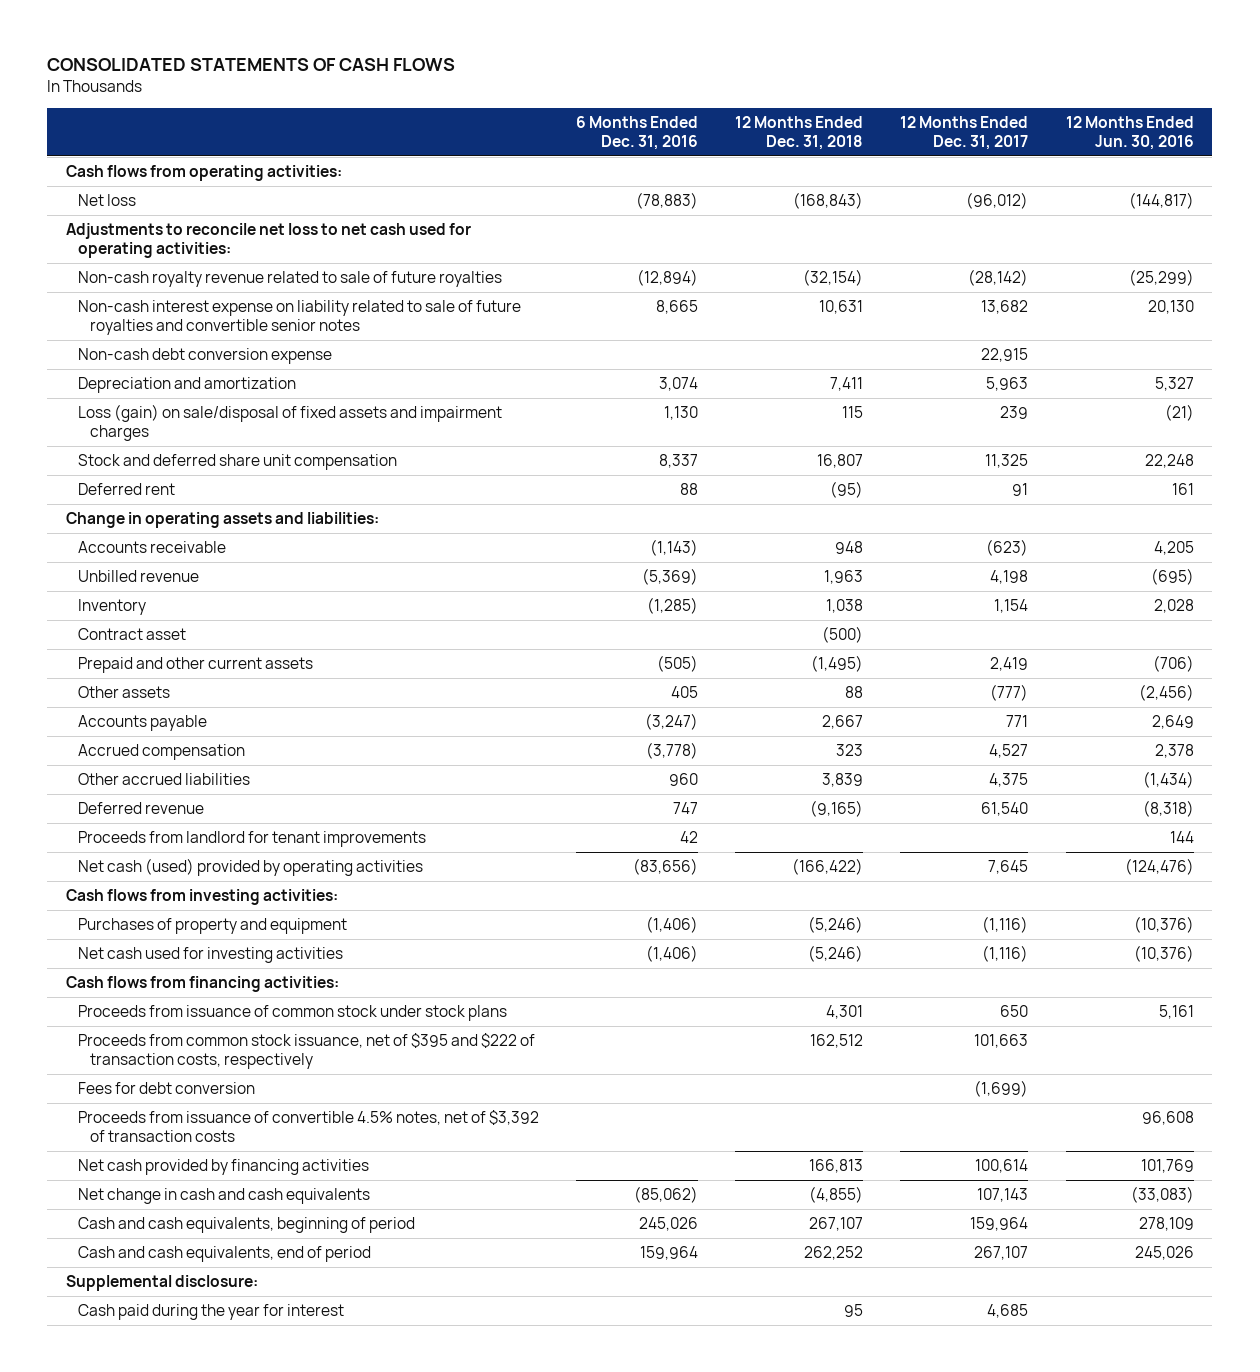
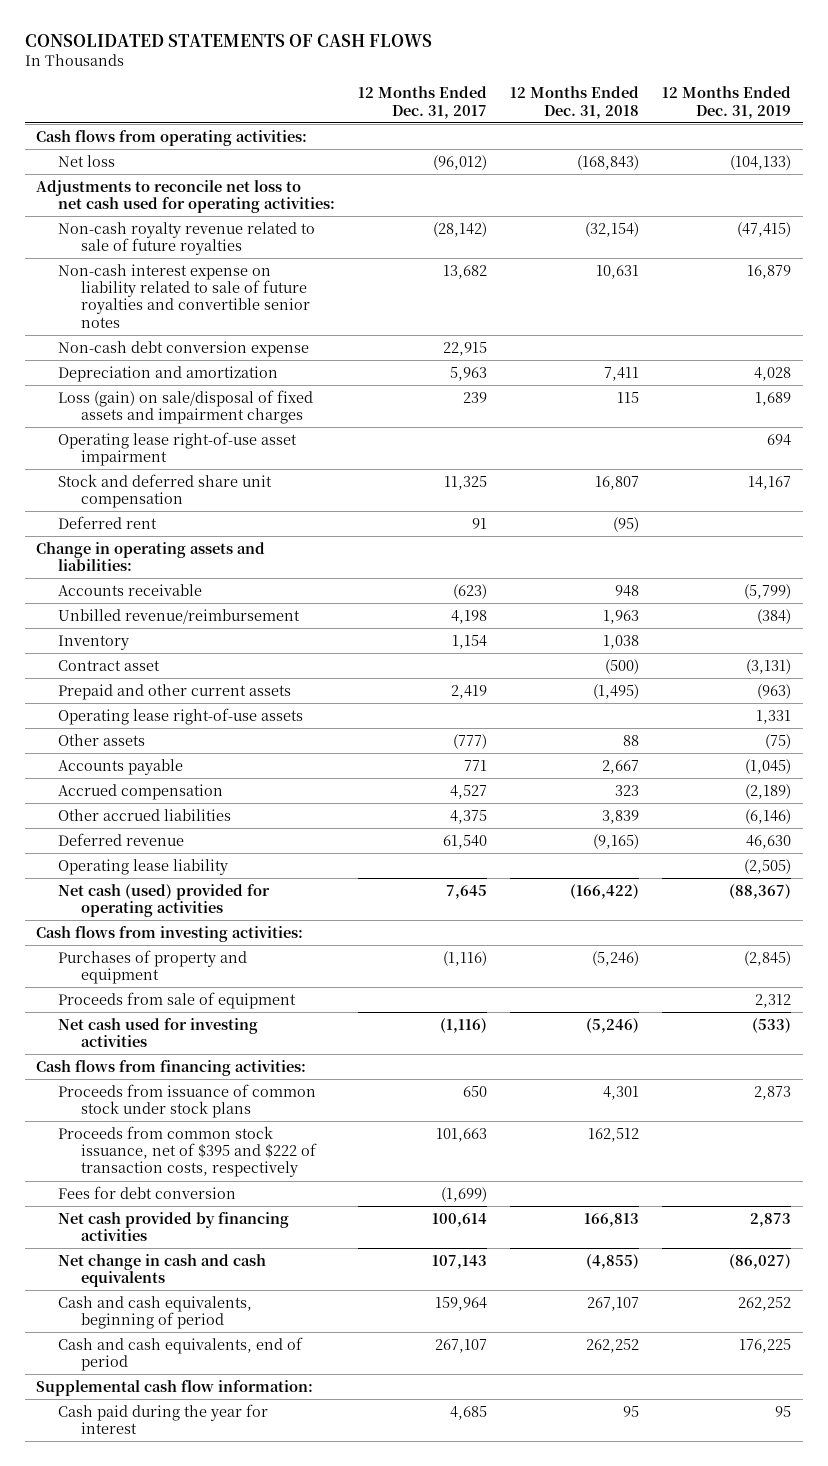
[576,116,699,151] 6 Months Ended Dec. 31, 2016 -> none
[1065,116,1194,151] 12 Months Ended Jun. 30, 2016 -> none
none -> [662,86,792,119] 12 Months Ended Dec. 31, 2019
none -> [58,431,298,466] Operating lease right-of-use asset impairment
[77,570,199,583] Unbilled revenue -> [58,608,301,624] Unbilled revenue/reimbursement
none -> [58,707,304,725] Operating lease right-of-use assets
[77,831,426,848] Proceeds from landlord for tenant improvements -> none
none -> [58,858,229,875] Operating lease liability
[77,858,423,877] Net cash (used) provided by operating activities -> [58,883,271,917] Net cash (used) provided for operating activities
none -> [58,991,297,1009] Proceeds from sale of equipment
[77,1110,539,1143] Proceeds from issuance of convertible 4.5% notes, net of $3,392 of transaction costs -> none
[65,1275,258,1292] Supplemental disclosure: -> [36,1379,314,1396] Supplemental cash flow information:

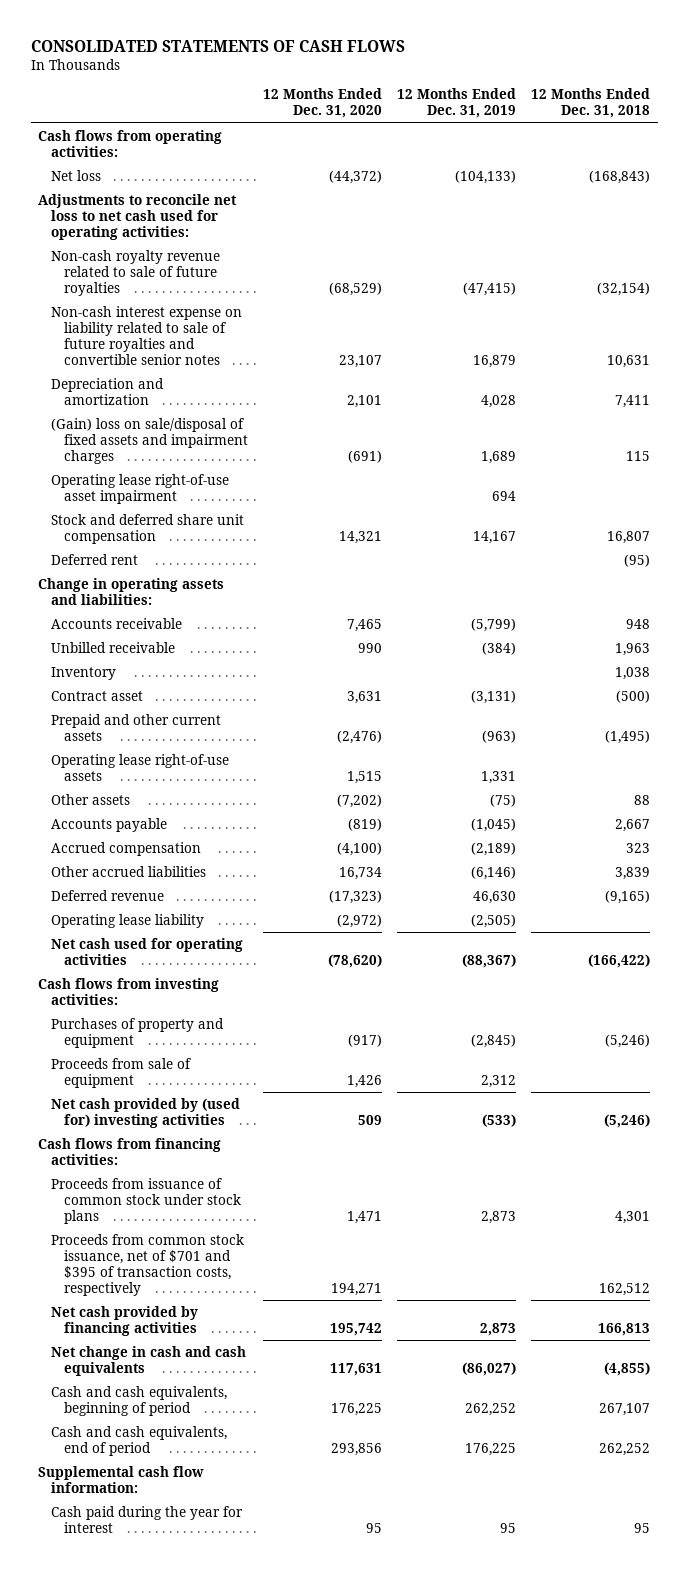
[358,86,488,119] 12 Months Ended Dec. 31, 2017 -> none
none -> [263,88,383,119] 12 Months Ended Dec. 31, 2020
[58,340,310,357] Non-cash debt conversion expense -> none
[58,389,314,424] Loss (gain) on sale/disposal of fixed assets and impairment charges -> [51,417,249,464] (Gain) loss on sale/disposal of fixed assets and impairment charges
[58,608,301,624] Unbilled revenue/reimbursement -> [51,641,176,653] Unbilled receivable
[58,883,271,917] Net cash (used) provided for operating activities -> [51,937,244,965] Net cash used for operating activities
[58,1017,259,1047] Net cash used for investing activities -> [51,1097,241,1128] Net cash provided by (used for) investing activities
[58,1185,237,1199] Fees for debt conversion -> none
[58,1125,317,1178] Proceeds from common stock issuance, net of $395 and $222 of transaction costs, respectively -> [51,1233,245,1296] Proceeds from common stock issuance, net of $701 and $395 of transaction costs, respectively

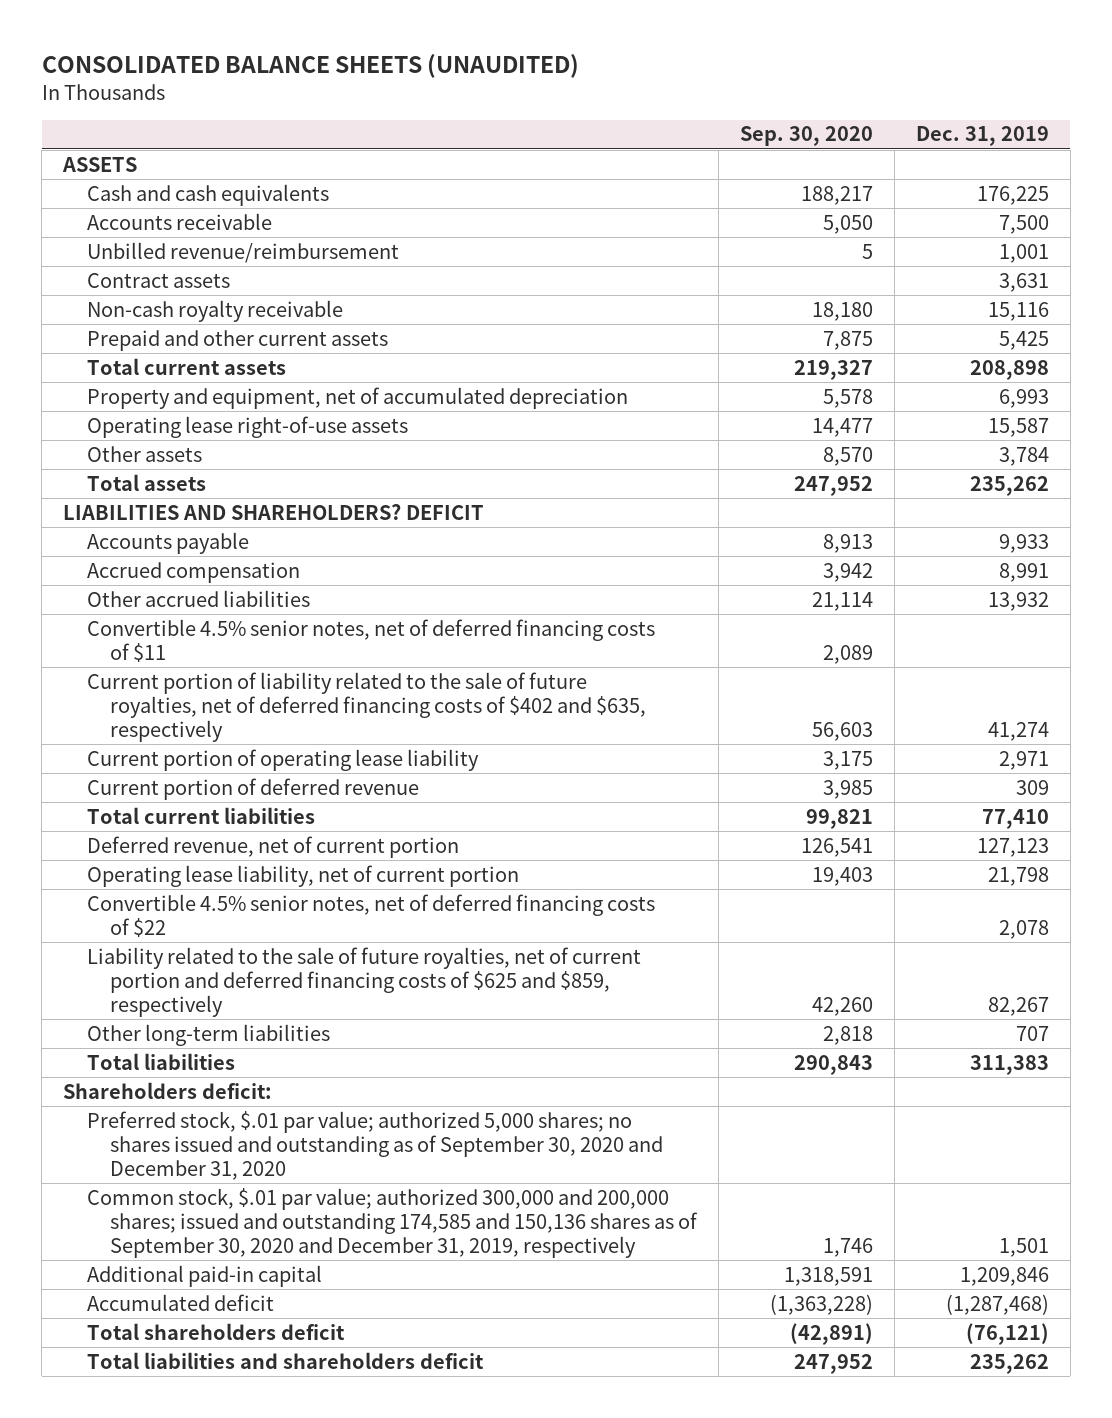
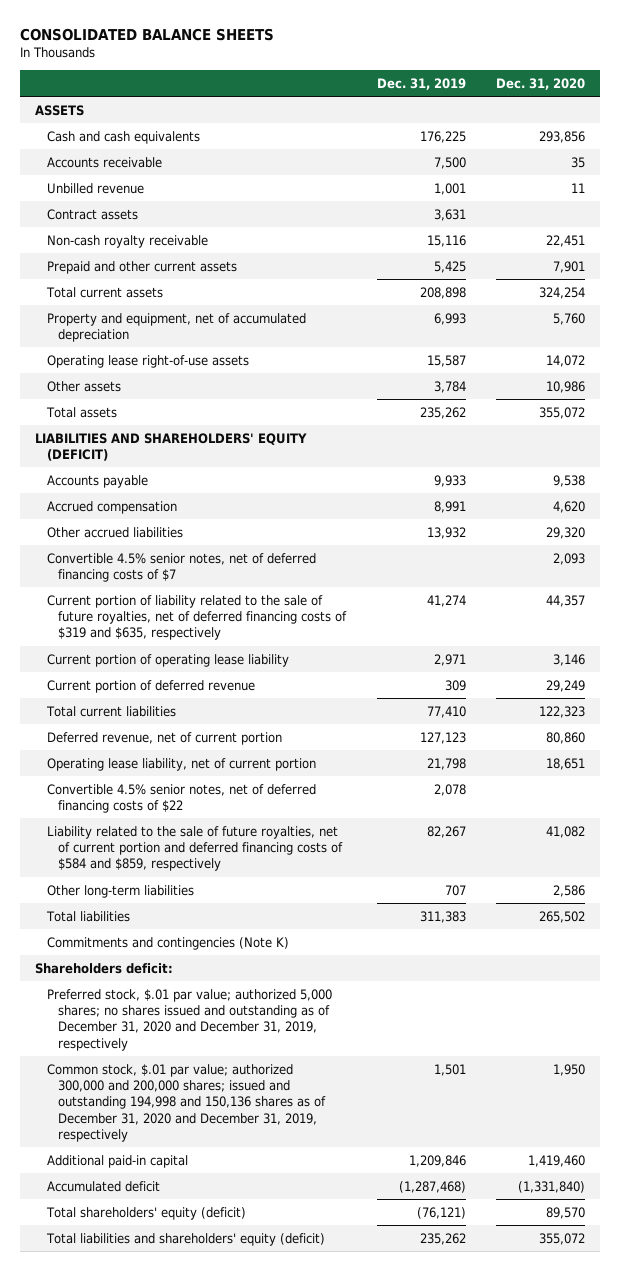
[41,53,579,78] CONSOLIDATED BALANCE SHEETS (UNAUDITED) -> [19,27,274,41] CONSOLIDATED BALANCE SHEETS
[739,126,873,147] Sep. 30, 2020 -> none
none -> [495,77,585,90] Dec. 31, 2020
[86,241,399,263] Unbilled revenue/reimbursement -> [46,182,144,194] Unbilled revenue
[63,503,485,520] LIABILITIES AND SHAREHOLDERS? DEFICIT -> [35,432,308,462] LIABILITIES AND SHAREHOLDERS' EQUITY (DEFICIT)
[86,618,655,662] Convertible 4.5% senior notes, net of deferred financing costs of $11 -> [46,552,316,583] Convertible 4.5% senior notes, net of deferred financing costs of $7
[86,671,647,742] Current portion of liability related to the sale of future royalties, net of deferred financing costs of $402 and $635, respectively -> [46,594,348,641] Current portion of liability related to the sale of future royalties, net of deferred financing costs of $319 and $635, respectively
[86,946,641,1017] Liability related to the sale of future royalties, net of current portion and deferred financing costs of $625 and $859, respectively -> [46,825,344,872] Liability related to the sale of future royalties, net of current portion and deferred financing costs of $584 and $859, respectively
none -> [46,936,289,950] Commitments and contingencies (Note K)
[86,1110,664,1180] Preferred stock, $.01 par value; authorized 5,000 shares; no shares issued and outstanding as of September 30, 2020 and December 31, 2020 -> [46,988,332,1051] Preferred stock, $.01 par value; authorized 5,000 shares; no shares issued and outstanding as of December 31, 2020 and December 31, 2019, respectively
[86,1187,699,1258] Common stock, $.01 par value; authorized 300,000 and 200,000 shares; issued and outstanding 174,585 and 150,136 shares as of September 30, 2020 and December 31, 2019, respectively -> [46,1063,327,1143] Common stock, $.01 par value; authorized 300,000 and 200,000 shares; issued and outstanding 194,998 and 150,136 shares as of December 31, 2020 and December 31, 2019, respectively
[86,1322,345,1340] Total shareholders deficit -> [45,1206,246,1220] Total shareholders' equity (deficit)
[86,1351,484,1369] Total liabilities and shareholders deficit -> [45,1232,325,1246] Total liabilities and shareholders' equity (deficit)

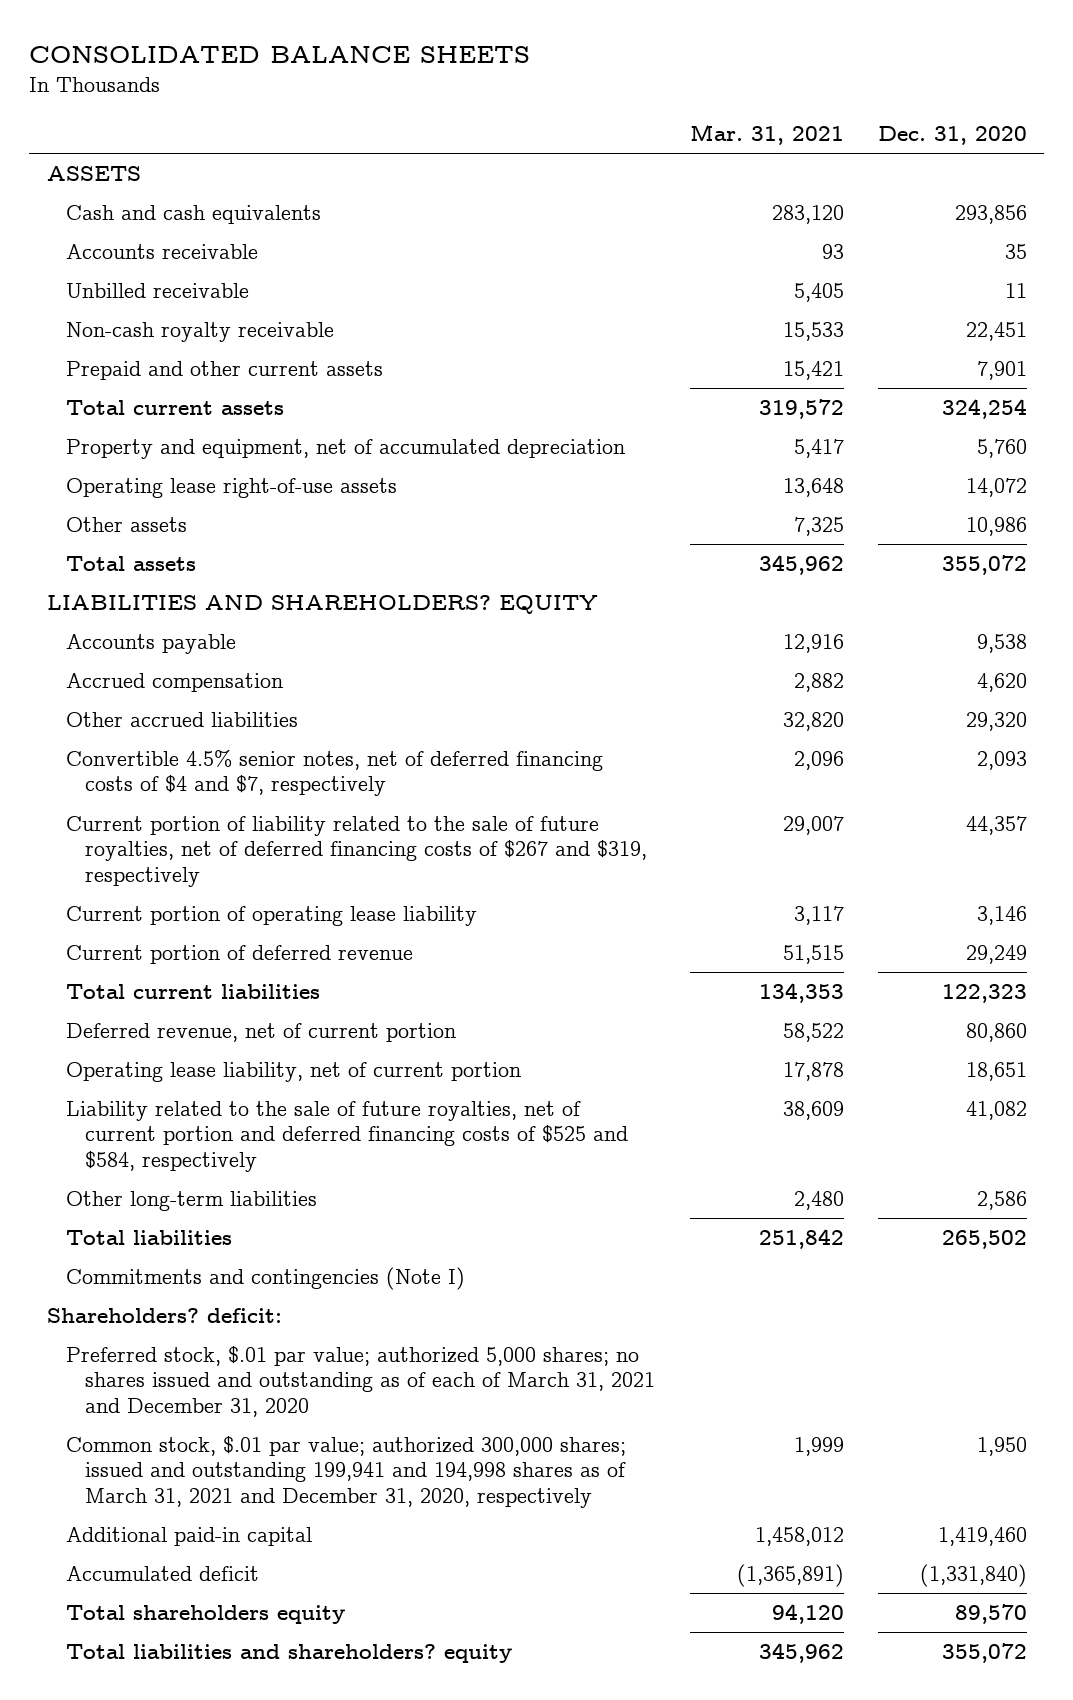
[376,77,466,90] Dec. 31, 2019 -> none
none -> [689,123,844,145] Mar. 31, 2021
[46,208,138,220] Contract assets -> none
[46,182,144,194] Unbilled revenue -> [65,283,249,299] Unbilled receivable
[35,432,308,462] LIABILITIES AND SHAREHOLDERS' EQUITY (DEFICIT) -> [46,595,598,615] LIABILITIES AND SHAREHOLDERS? EQUITY
[46,552,316,583] Convertible 4.5% senior notes, net of deferred financing costs of $7 -> [65,749,603,797] Convertible 4.5% senior notes, net of deferred financing costs of $4 and $7, respectively
[46,594,348,641] Current portion of liability related to the sale of future royalties, net of deferred financing costs of $319 and $635, respectively -> [65,816,648,887] Current portion of liability related to the sale of future royalties, net of deferred financing costs of $267 and $319, respectively
[46,783,316,814] Convertible 4.5% senior notes, net of deferred financing costs of $22 -> none
[46,825,344,872] Liability related to the sale of future royalties, net of current portion and deferred financing costs of $584 and $859, respectively -> [65,1101,629,1172] Liability related to the sale of future royalties, net of current portion and deferred financing costs of $525 and $584, respectively
[46,936,289,950] Commitments and contingencies (Note K) -> [65,1267,465,1291] Commitments and contingencies (Note I)
[35,962,174,974] Shareholders deficit: -> [46,1308,282,1324] Shareholders? deficit:
[46,988,332,1051] Preferred stock, $.01 par value; authorized 5,000 shares; no shares issued and outstanding as of December 31, 2020 and December 31, 2019, respectively -> [65,1346,656,1417] Preferred stock, $.01 par value; authorized 5,000 shares; no shares issued and outstanding as of each of March 31, 2021 and December 31, 2020
[46,1063,327,1143] Common stock, $.01 par value; authorized 300,000 and 200,000 shares; issued and outstanding 194,998 and 150,136 shares as of December 31, 2020 and December 31, 2019, respectively -> [65,1436,627,1508] Common stock, $.01 par value; authorized 300,000 shares; issued and outstanding 199,941 and 194,998 shares as of March 31, 2021 and December 31, 2020, respectively
[45,1206,246,1220] Total shareholders' equity (deficit) -> [65,1605,345,1625] Total shareholders equity
[45,1232,325,1246] Total liabilities and shareholders' equity (deficit) -> [65,1644,512,1664] Total liabilities and shareholders? equity

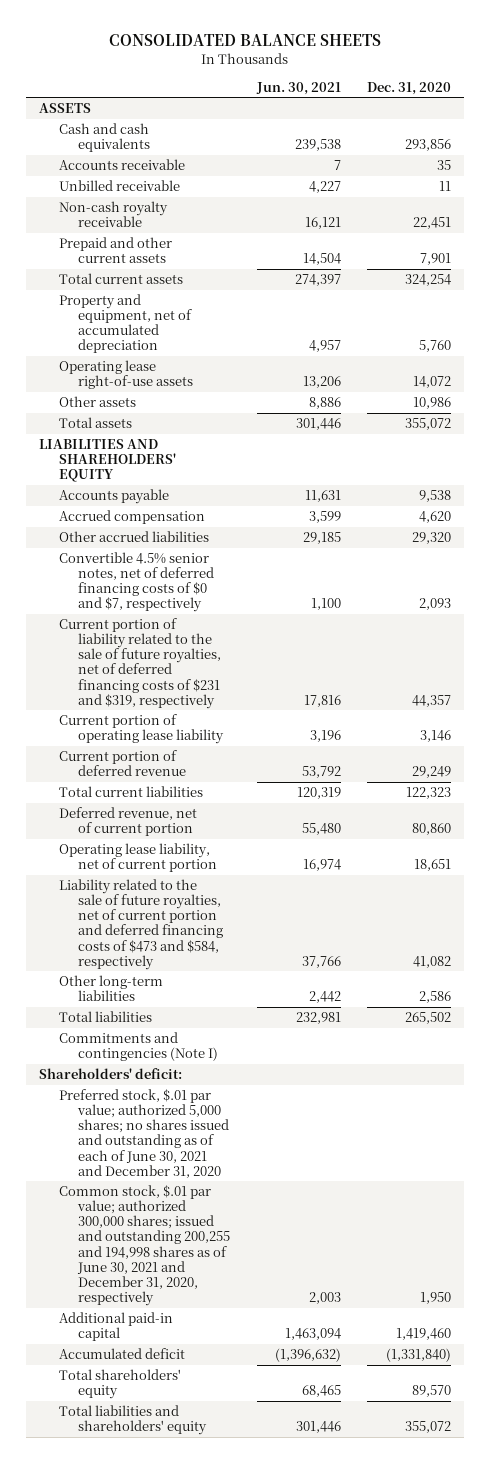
[689,123,844,145] Mar. 31, 2021 -> none
none -> [255,81,341,95] Jun. 30, 2021
[46,595,598,615] LIABILITIES AND SHAREHOLDERS? EQUITY -> [39,439,176,483] LIABILITIES AND SHAREHOLDERS' EQUITY
[65,749,603,797] Convertible 4.5% senior notes, net of deferred financing costs of $4 and $7, respectively -> [58,552,215,613] Convertible 4.5% senior notes, net of deferred financing costs of $0 and $7, respectively
[65,816,648,887] Current portion of liability related to the sale of future royalties, net of deferred financing costs of $267 and $319, respectively -> [58,618,222,709] Current portion of liability related to the sale of future royalties, net of deferred financing costs of $231 and $319, respectively
[65,1101,629,1172] Liability related to the sale of future royalties, net of current portion and deferred financing costs of $525 and $584, respectively -> [58,879,224,970] Liability related to the sale of future royalties, net of current portion and deferred financing costs of $473 and $584, respectively
[46,1308,282,1324] Shareholders? deficit: -> [39,1068,183,1080] Shareholders' deficit:
[65,1346,656,1417] Preferred stock, $.01 par value; authorized 5,000 shares; no shares issued and outstanding as of each of March 31, 2021 and December 31, 2020 -> [58,1089,230,1178] Preferred stock, $.01 par value; authorized 5,000 shares; no shares issued and outstanding as of each of June 30, 2021 and December 31, 2020
[65,1436,627,1508] Common stock, $.01 par value; authorized 300,000 shares; issued and outstanding 199,941 and 194,998 shares as of March 31, 2021 and December 31, 2020, respectively -> [58,1185,231,1306] Common stock, $.01 par value; authorized 300,000 shares; issued and outstanding 200,255 and 194,998 shares as of June 30, 2021 and December 31, 2020, respectively
[65,1605,345,1625] Total shareholders equity -> [58,1369,181,1400] Total shareholders' equity
[65,1644,512,1664] Total liabilities and shareholders? equity -> [58,1405,208,1436] Total liabilities and shareholders' equity

